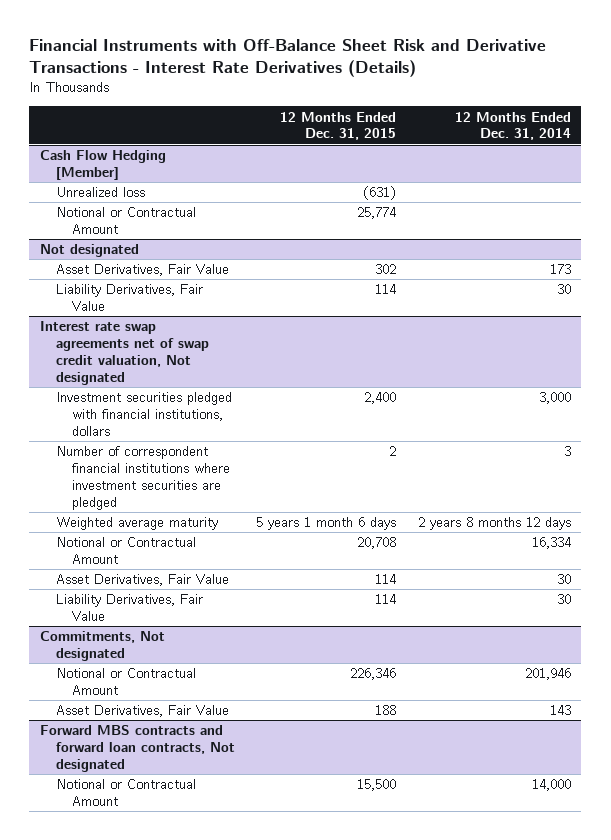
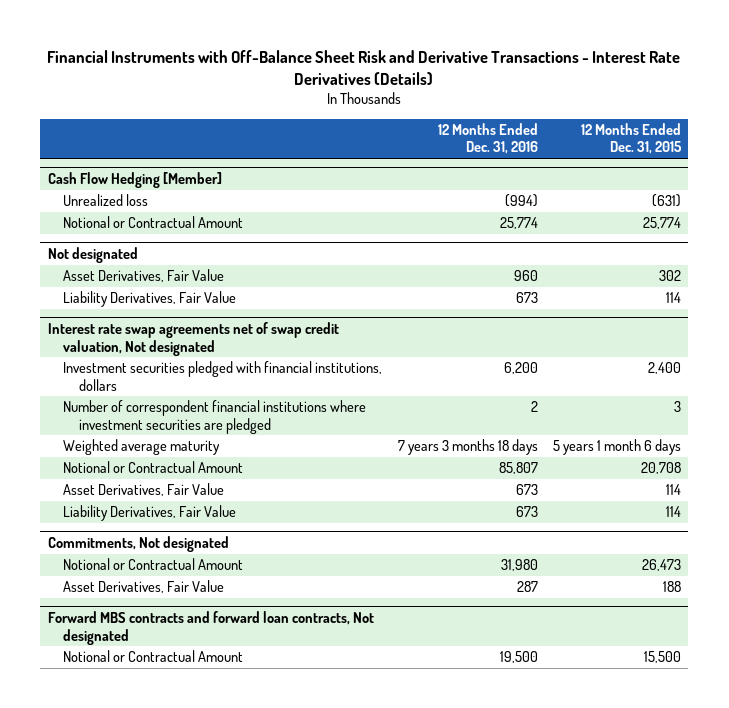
[454,111,571,141] 12 Months Ended Dec. 31, 2014 -> none
none -> [437,122,538,155] 12 Months Ended Dec. 31, 2016
[389,446,397,457] 2 -> [673,401,681,413] 3
[350,668,397,681] 226,346 -> [641,559,681,572] 26,473

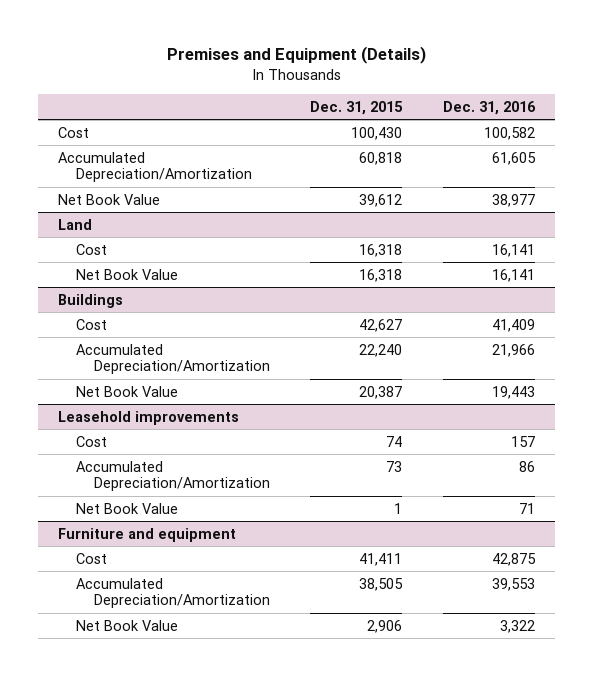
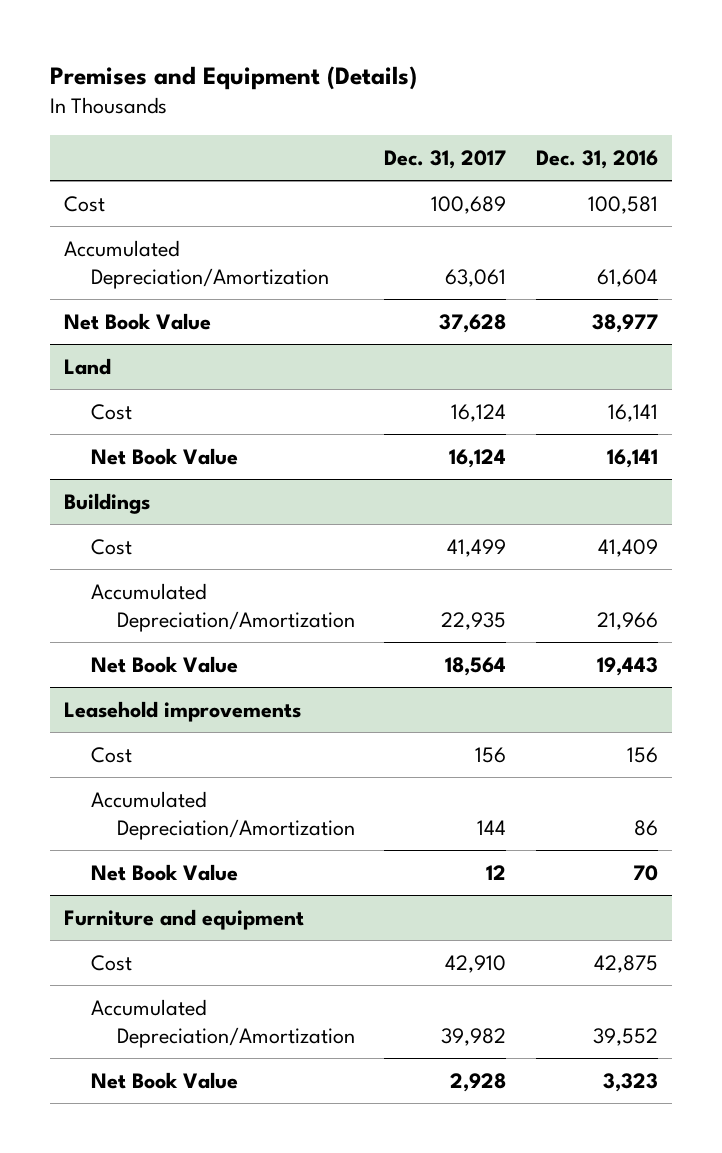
[310,100,404,115] Dec. 31, 2015 -> none
none -> [384,149,507,169] Dec. 31, 2017
[483,126,535,140] 100,582 -> [587,195,658,214] 100,581
[491,151,536,165] 61,605 -> [596,269,658,288] 61,604
[510,435,535,447] 157 -> [626,746,658,763] 156
[518,502,535,514] 71 -> [632,864,658,881] 70
[491,577,535,591] 39,553 -> [592,1028,658,1047] 39,552
[499,619,535,633] 3,322 -> [602,1072,658,1092] 3,323

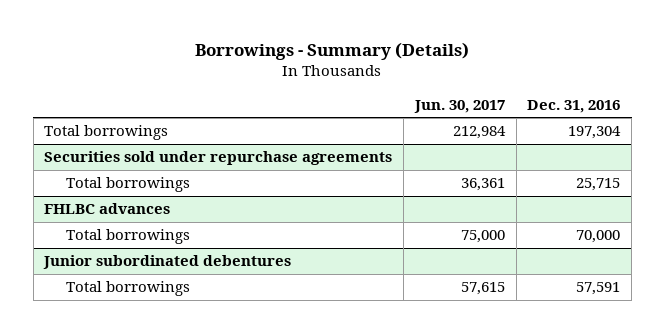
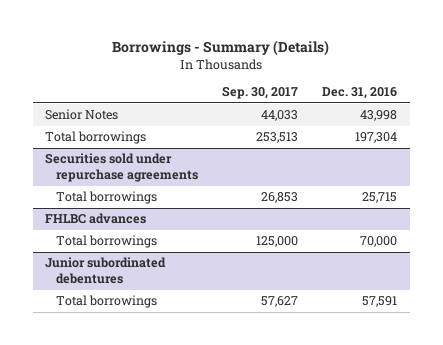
[413,99,505,113] Jun. 30, 2017 -> none
none -> [222,86,299,100] Sep. 30, 2017
none -> [45,109,119,121] Senior Notes

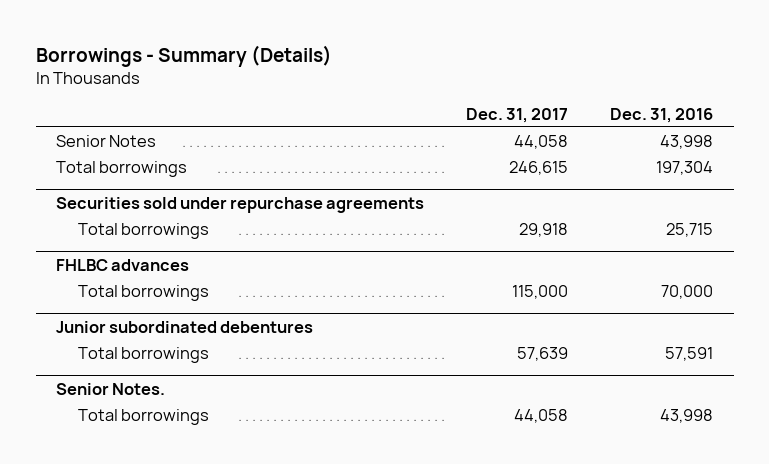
[222,86,299,100] Sep. 30, 2017 -> none
none -> [466,107,569,123] Dec. 31, 2017
none -> [56,382,166,395] Senior Notes.
none -> [77,409,209,426] Total borrowings

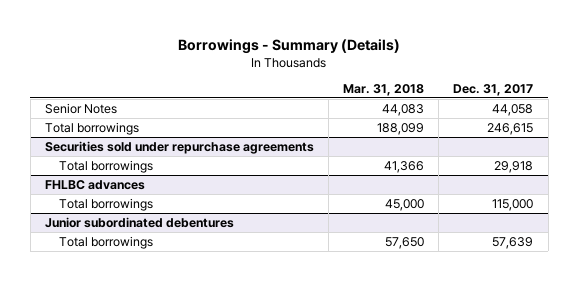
[609,107,713,123] Dec. 31, 2016 -> none
none -> [343,83,425,96] Mar. 31, 2018
[56,382,166,395] Senior Notes. -> none
[77,409,209,426] Total borrowings -> none

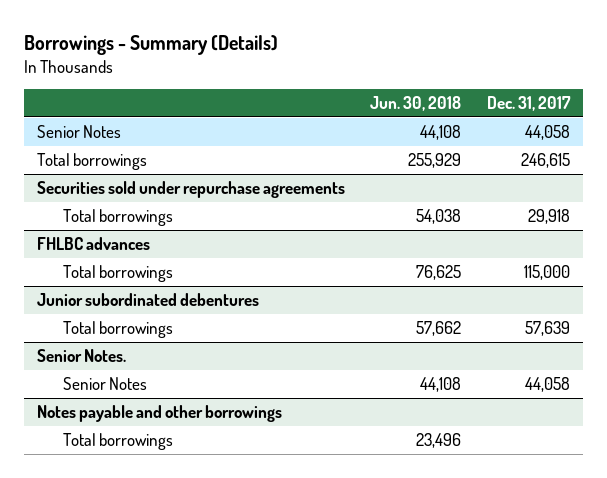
[343,83,425,96] Mar. 31, 2018 -> none
none -> [370,96,462,112] Jun. 30, 2018
none -> [36,348,126,362] Senior Notes.
none -> [62,376,147,390] Senior Notes
none -> [36,404,282,422] Notes payable and other borrowings
none -> [62,432,173,450] Total borrowings

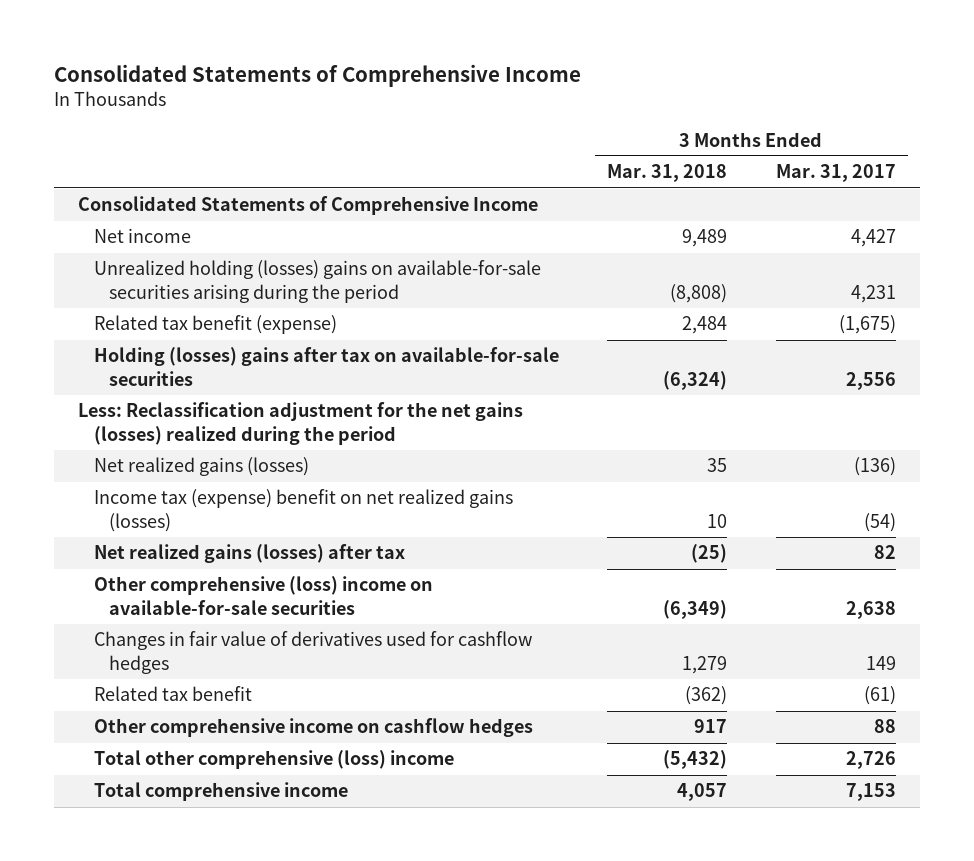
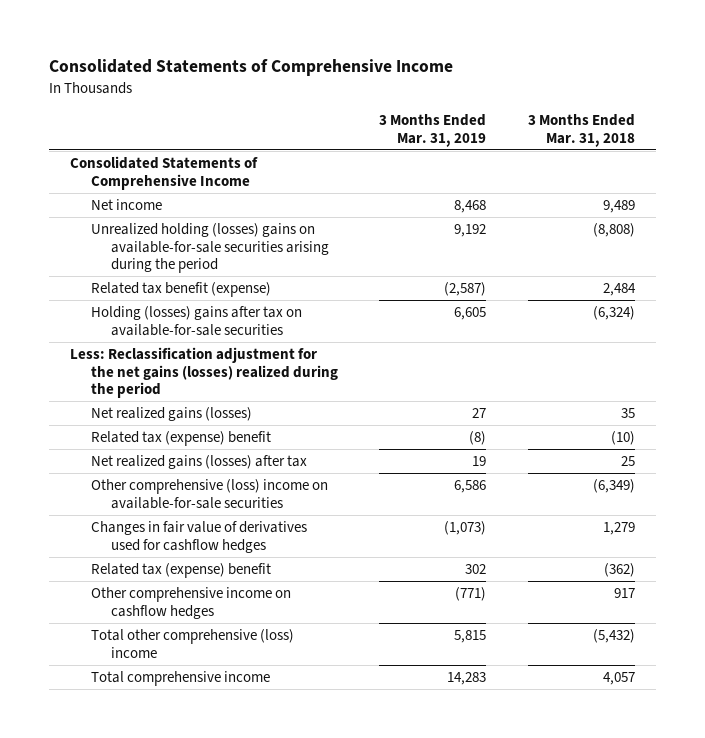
[775,164,896,183] Mar. 31, 2017 -> none
none -> [379,113,487,147] 3 Months Ended Mar. 31, 2019
[93,489,513,532] Income tax (expense) benefit on net realized gains (losses) -> [90,430,271,446] Related tax (expense) benefit
[707,513,728,528] 10 -> [611,430,636,445] (10)
[691,544,728,564] (25) -> [621,455,636,466] 25
[93,686,252,702] Related tax benefit -> [90,562,271,578] Related tax (expense) benefit

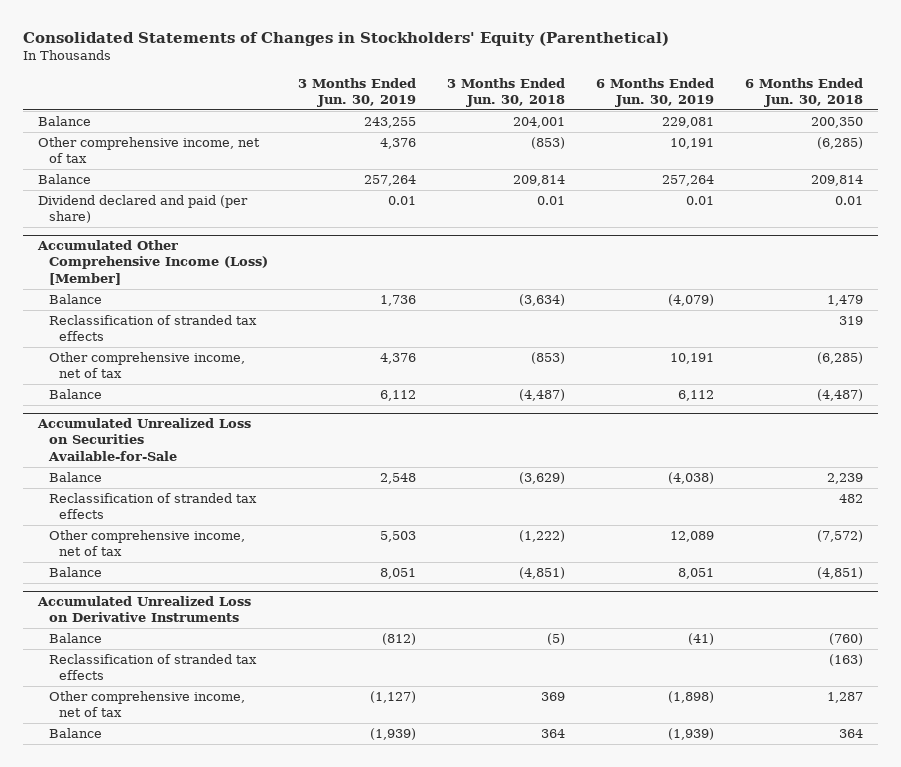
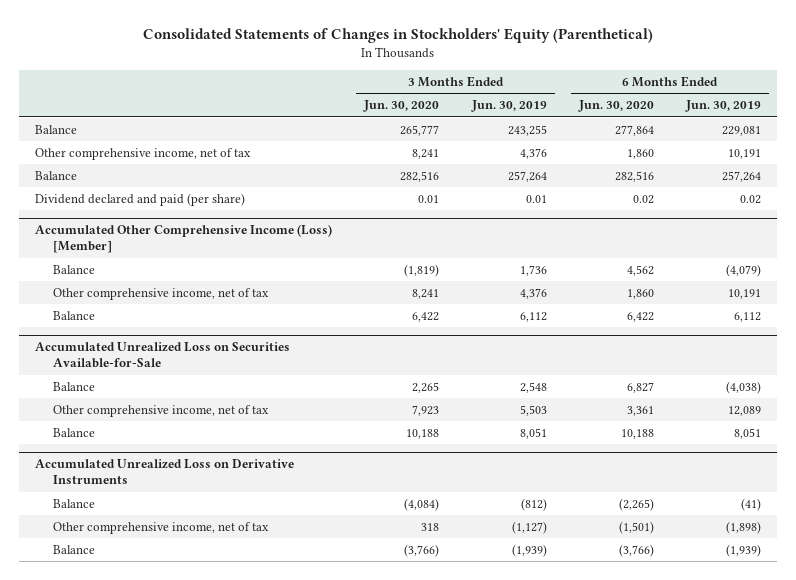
[447,77,566,107] 3 Months Ended Jun. 30, 2018 -> none
[744,77,863,107] 6 Months Ended Jun. 30, 2018 -> none
none -> [363,100,440,113] Jun. 30, 2020
none -> [577,100,654,113] Jun. 30, 2020
[686,196,715,206] 0.01 -> [740,194,762,204] 0.02
[48,315,257,342] Reclassification of stranded tax effects -> none
[48,493,257,520] Reclassification of stranded tax effects -> none
[48,654,257,681] Reclassification of stranded tax effects -> none

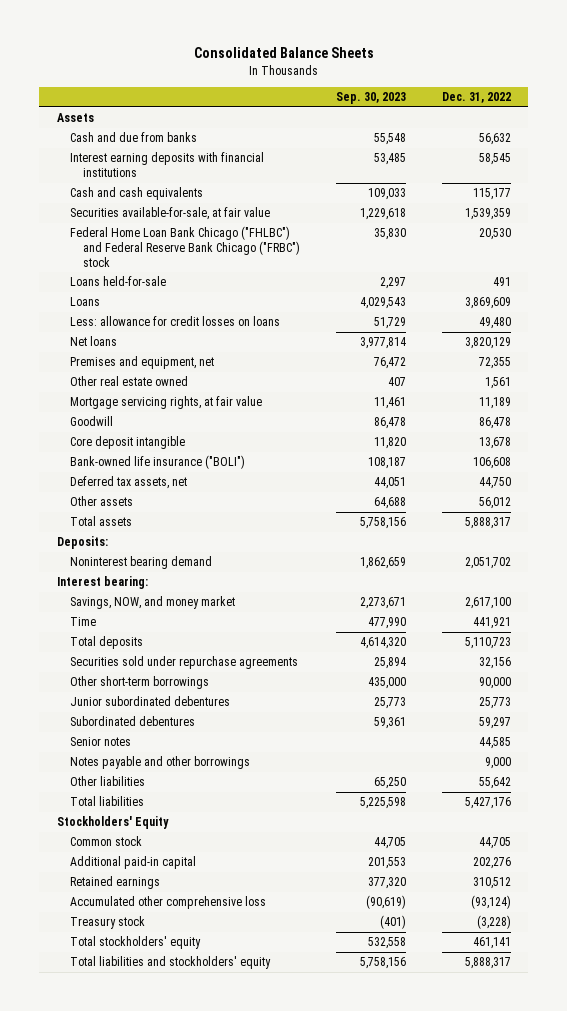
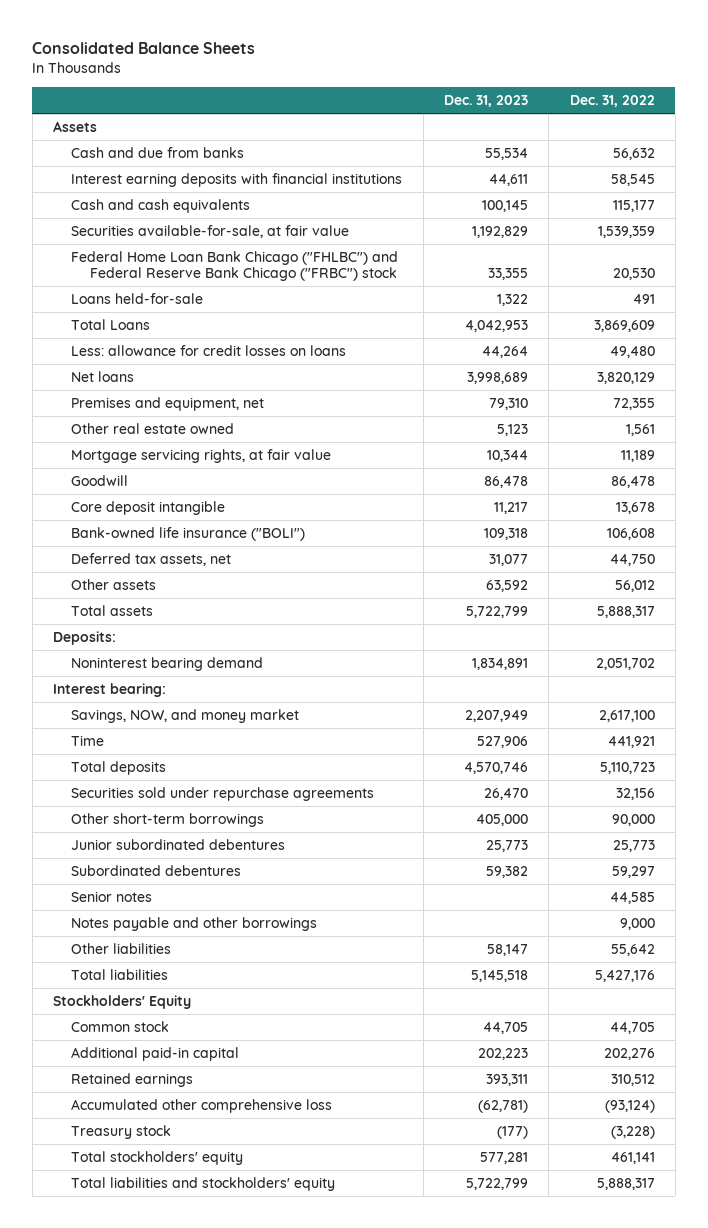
[336,92,407,105] Sep. 30, 2023 -> none
none -> [443,95,528,108] Dec. 31, 2023
[70,297,101,307] Loans -> [71,319,151,331] Total Loans

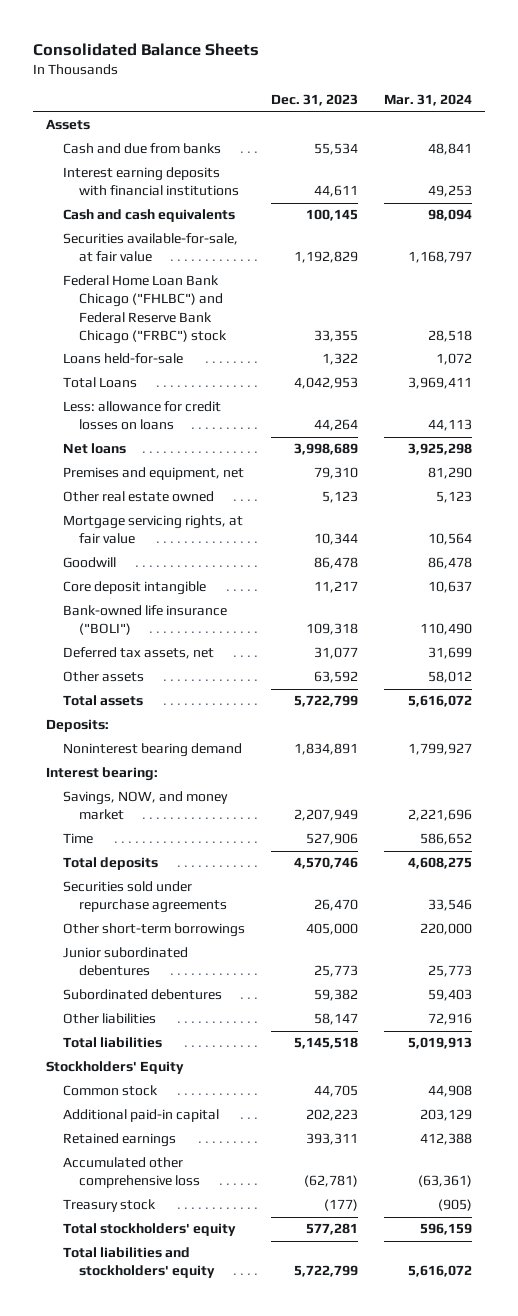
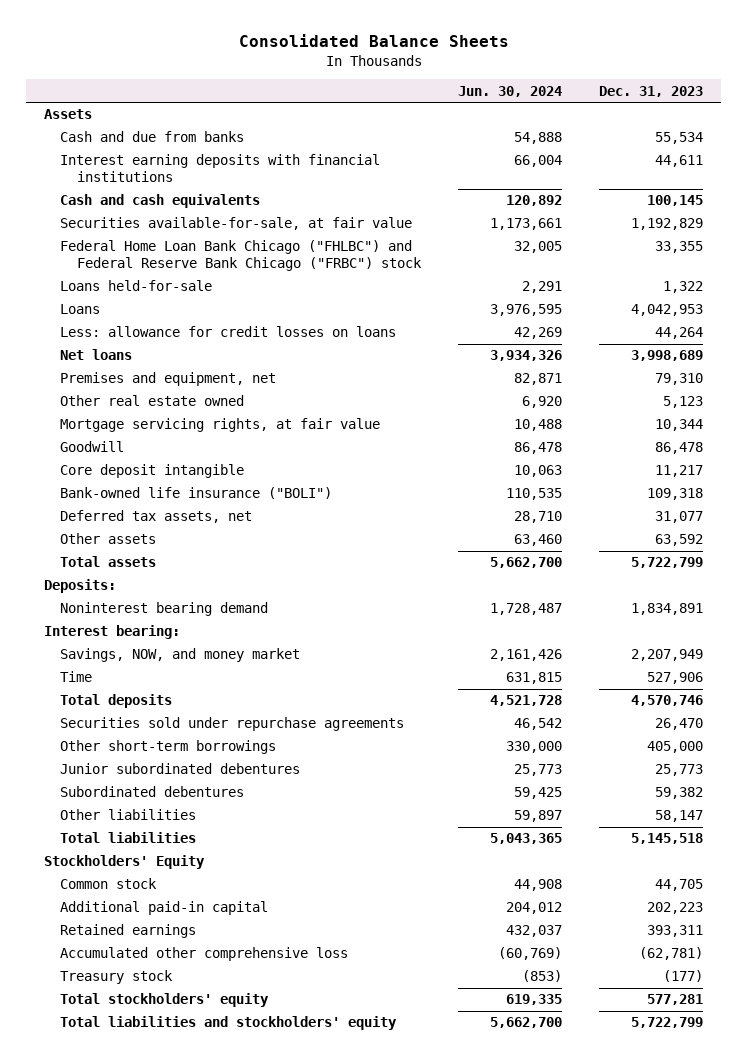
[383,94,472,107] Mar. 31, 2024 -> none
none -> [457,85,562,97] Jun. 30, 2024
[62,377,137,389] Total Loans -> [60,304,101,315] Loans

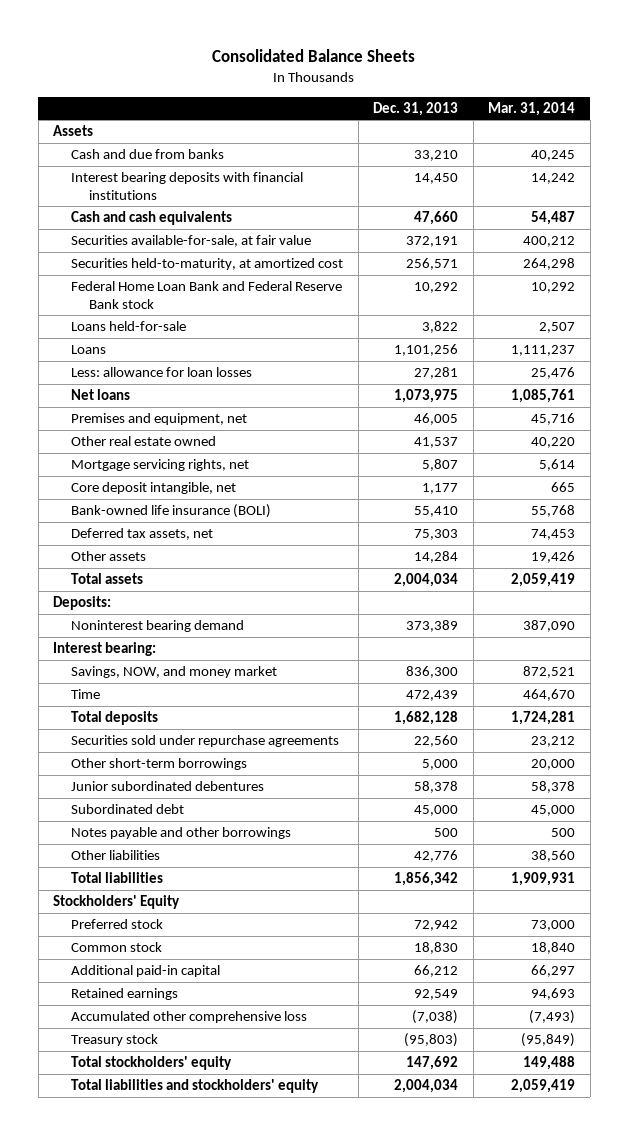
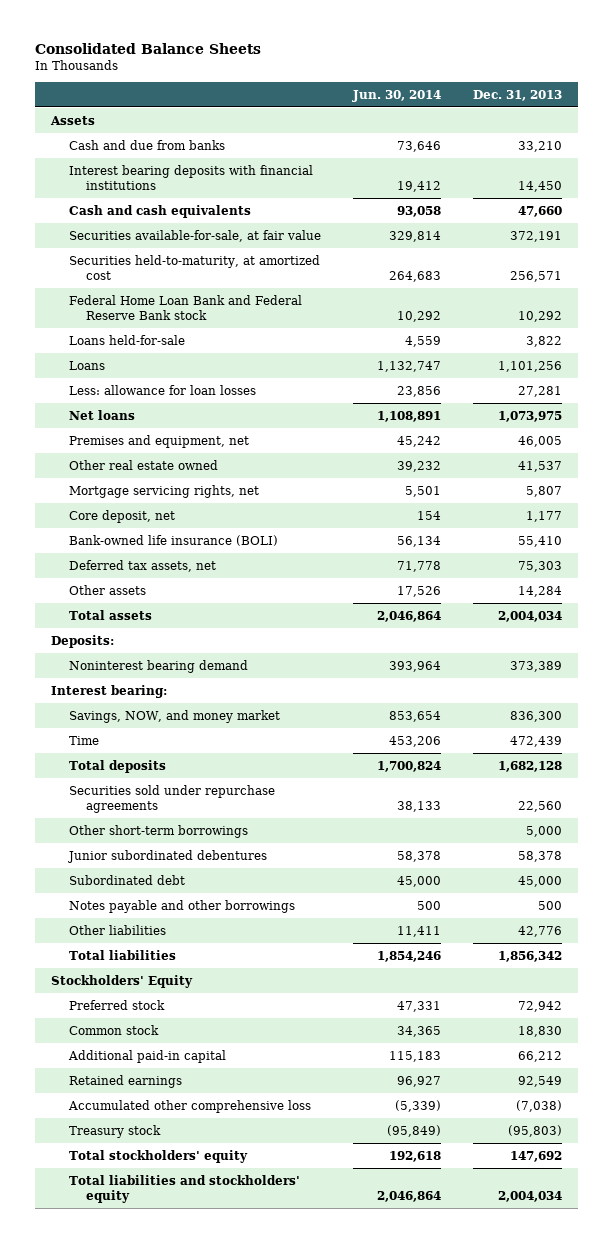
[488,101,576,116] Mar. 31, 2014 -> none
none -> [351,89,441,102] Jun. 30, 2014
[71,482,237,495] Core deposit intangible, net -> [68,509,175,523] Core deposit, net

